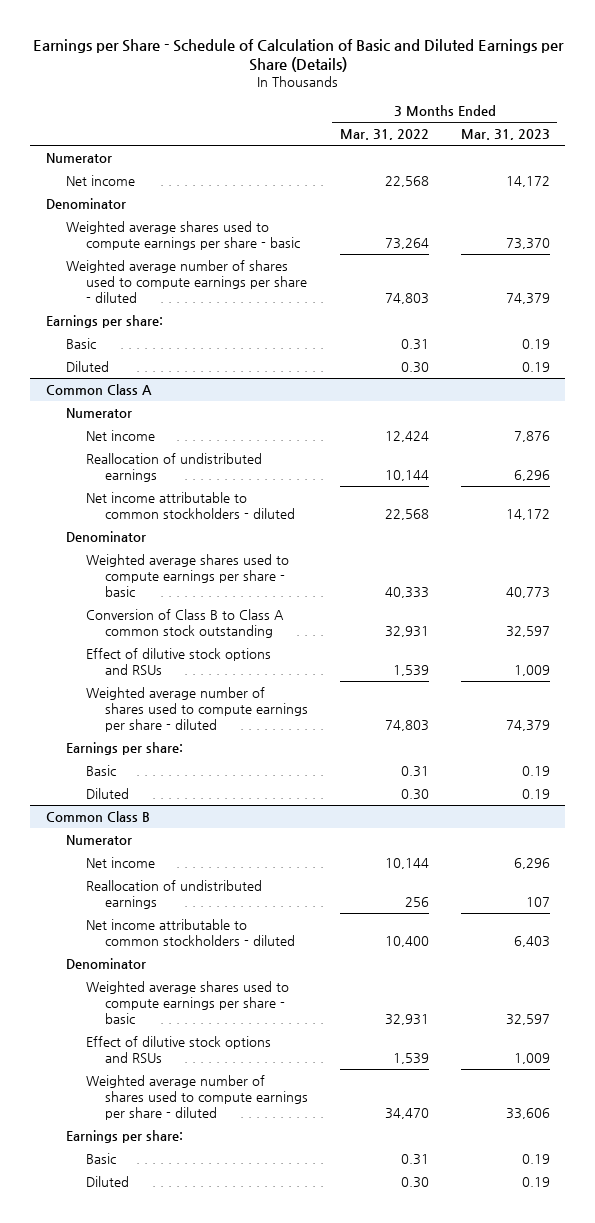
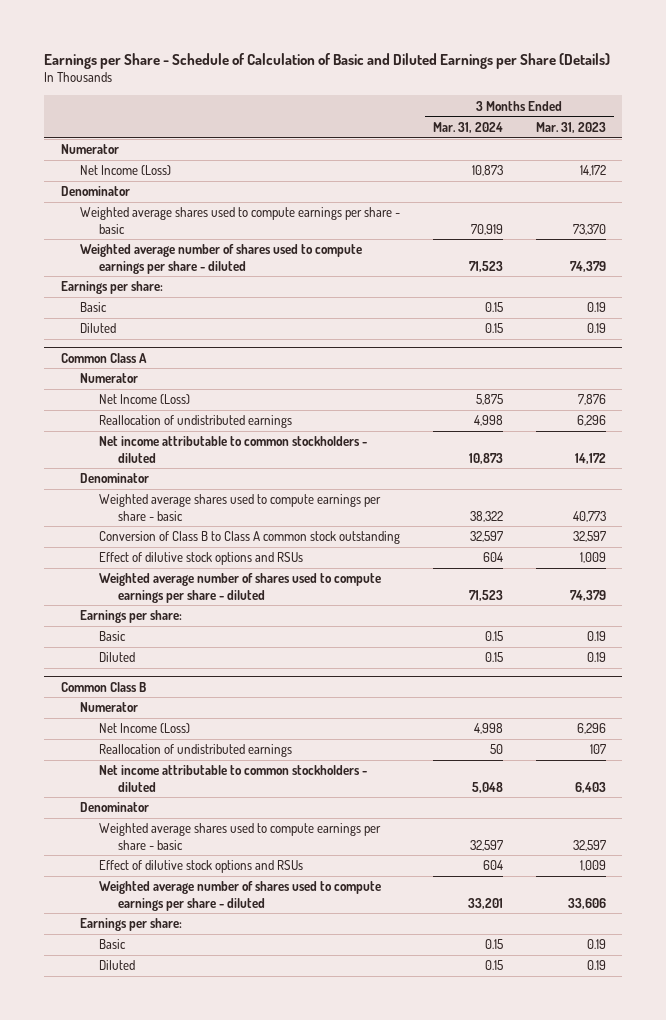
[339,129,429,141] Mar. 31, 2022 -> none
none -> [432,121,503,133] Mar. 31, 2024
[65,174,135,186] Net income -> [79,165,171,176] Net Income (Loss)
[85,429,155,441] Net income -> [98,394,190,405] Net Income (Loss)
[85,856,155,868] Net income -> [98,723,190,734] Net Income (Loss)

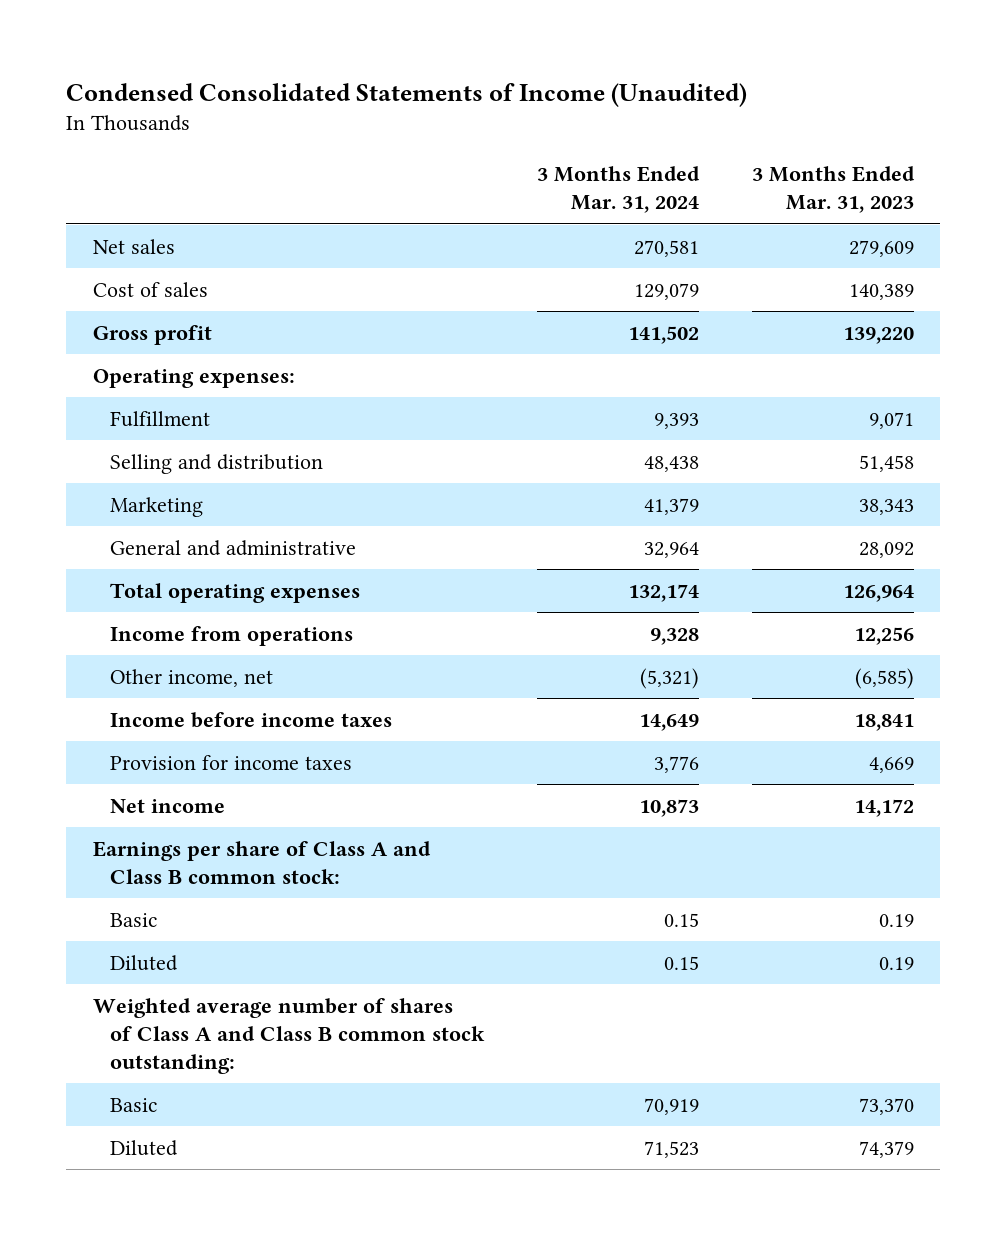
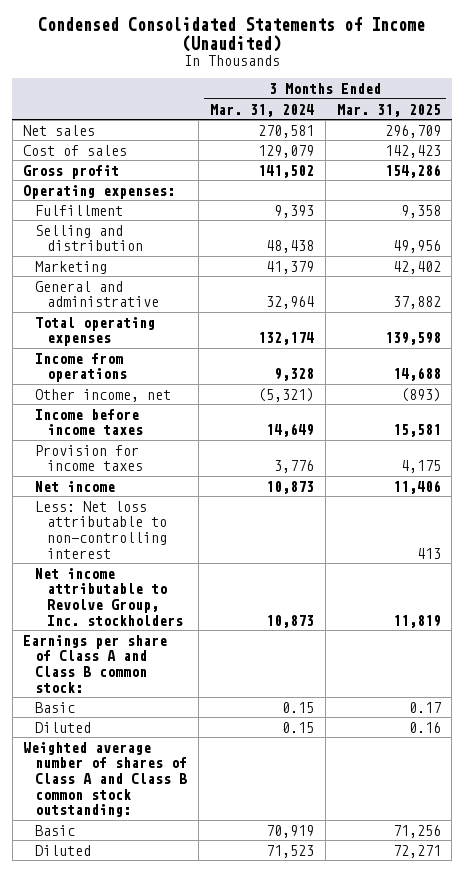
[751,166,915,214] 3 Months Ended Mar. 31, 2023 -> none
none -> [336,103,441,117] Mar. 31, 2025
none -> [35,500,168,559] Less: Net loss attributable to non-controlling interest
none -> [35,567,184,626] Net income attributable to Revolve Group, Inc. stockholders

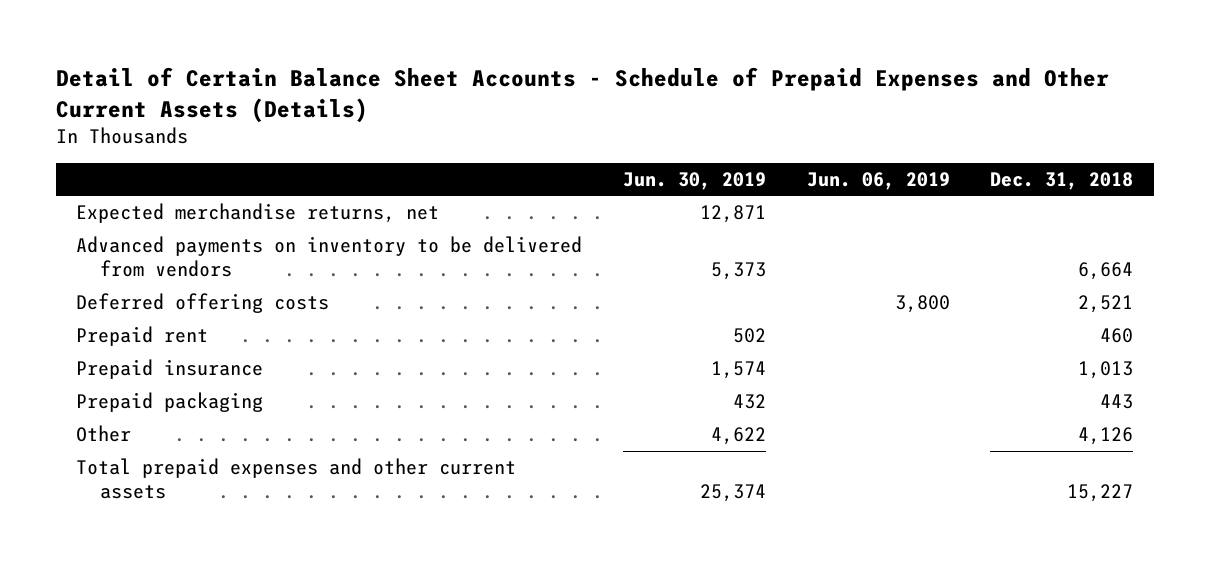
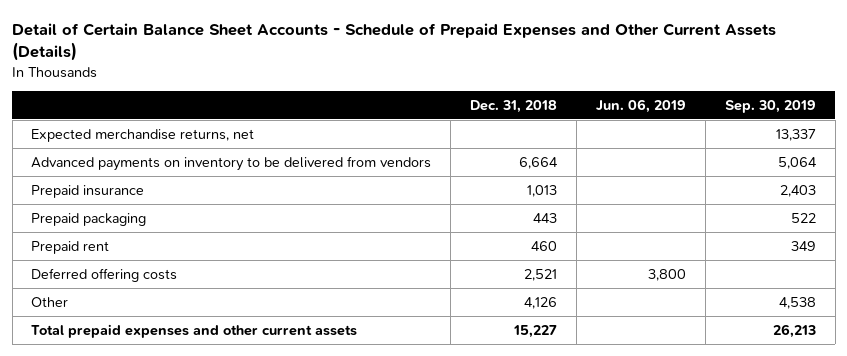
[622,171,766,190] Jun. 30, 2019 -> none
none -> [724,99,816,113] Sep. 30, 2019
[76,326,209,347] Prepaid rent -> [31,240,110,254] Prepaid rent
[76,293,330,314] Deferred offering costs -> [31,267,178,282] Deferred offering costs

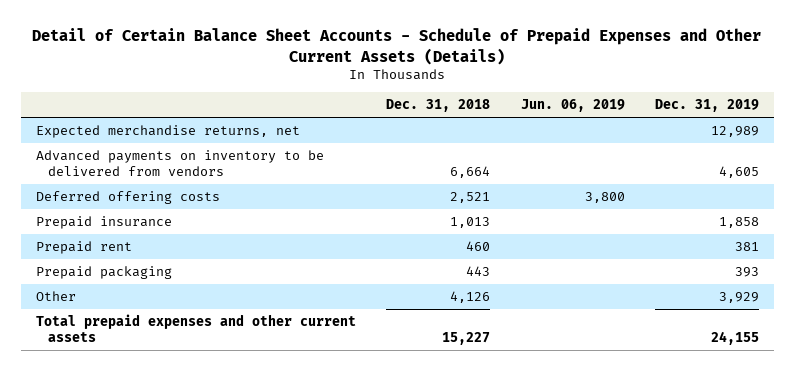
[724,99,816,113] Sep. 30, 2019 -> none
none -> [654,99,759,113] Dec. 31, 2019
[31,267,178,282] Deferred offering costs -> [36,191,221,205] Deferred offering costs
[31,212,147,226] Prepaid packaging -> [36,266,173,280] Prepaid packaging

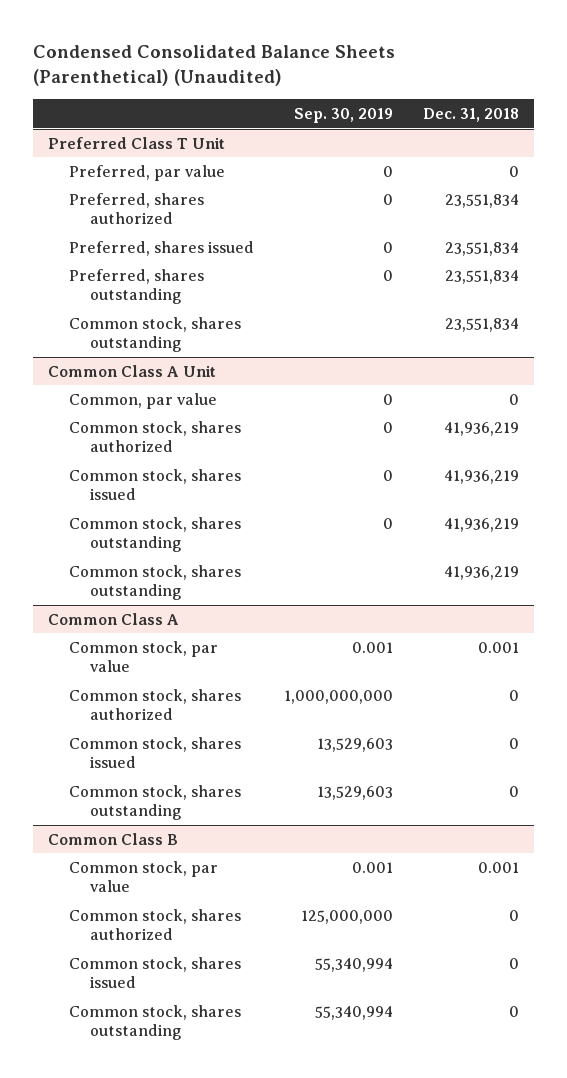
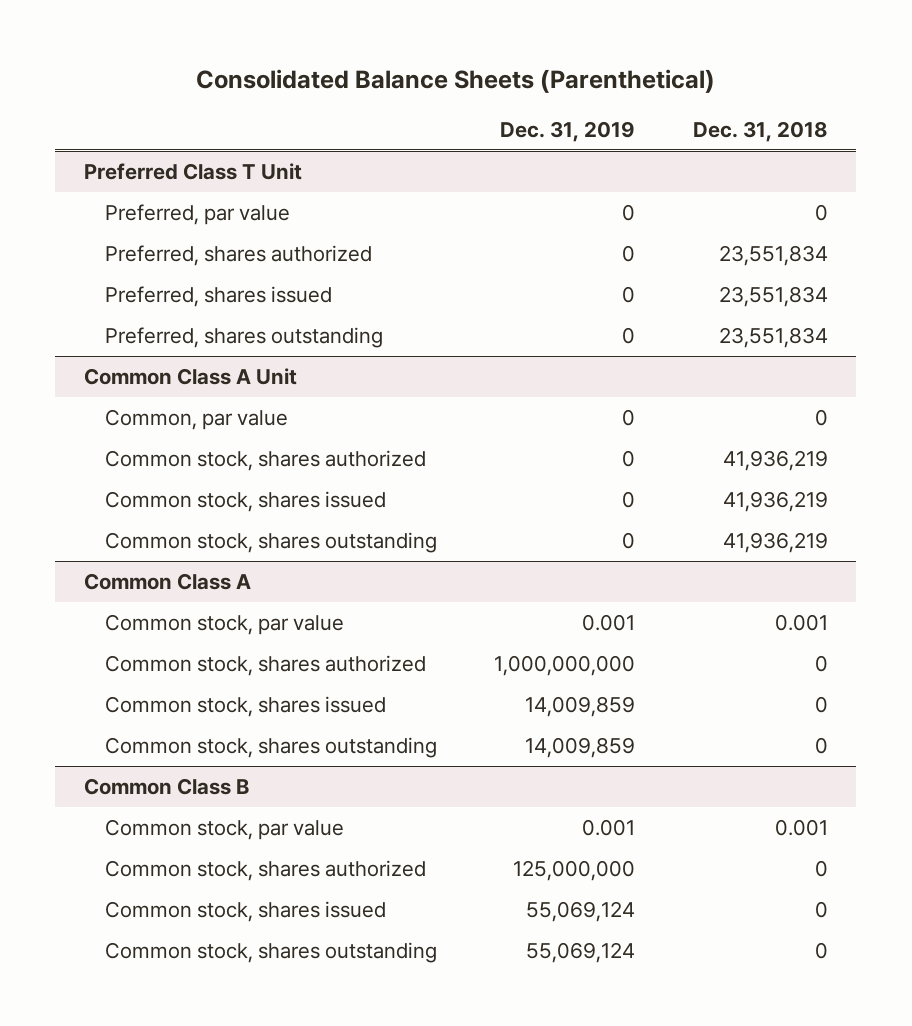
[33,45,396,87] Condensed Consolidated Balance Sheets (Parenthetical) (Unaudited) -> [195,69,715,94] Consolidated Balance Sheets (Parenthetical)
[293,107,393,123] Sep. 30, 2019 -> none
none -> [500,120,636,142] Dec. 31, 2019
[68,316,241,353] Common stock, shares outstanding -> none
[68,564,241,601] Common stock, shares outstanding -> none

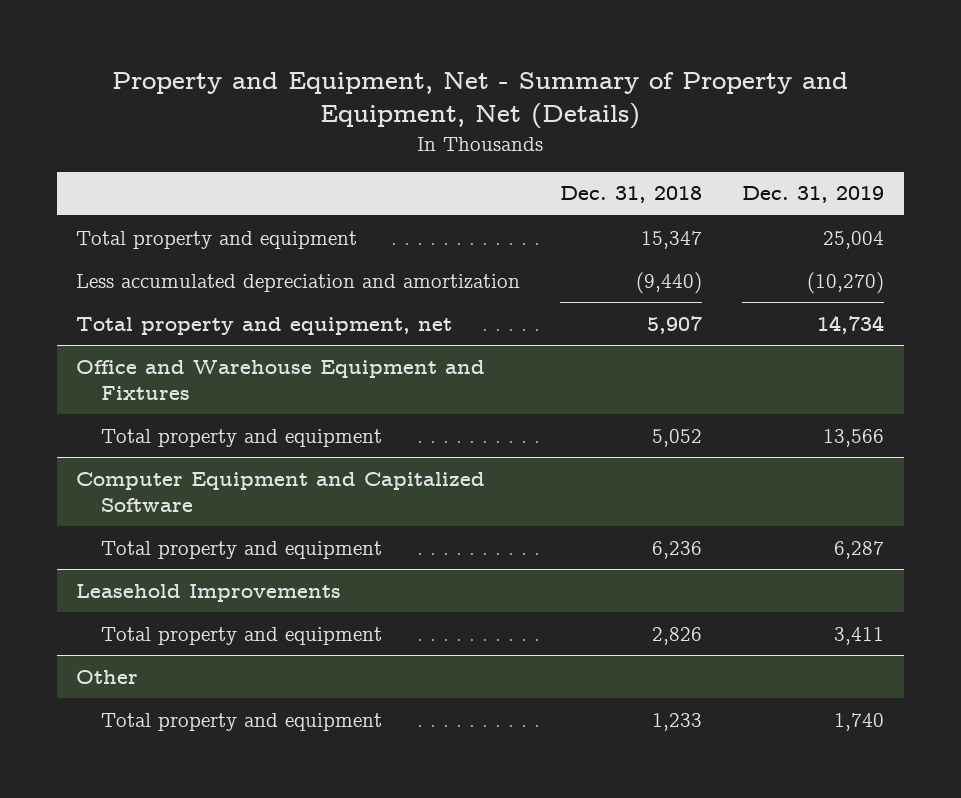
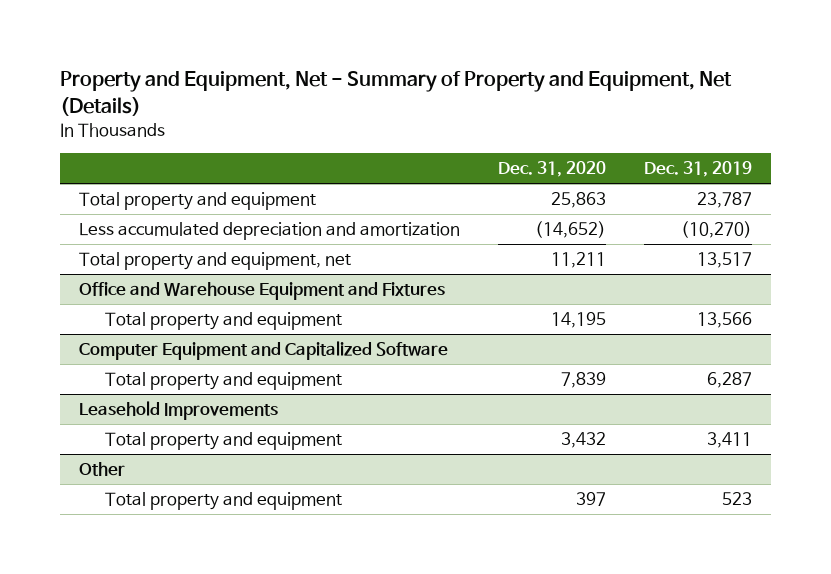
[560,186,703,204] Dec. 31, 2018 -> none
none -> [497,161,606,178] Dec. 31, 2020
[823,230,885,249] 25,004 -> [697,192,753,209] 23,787
[817,314,885,334] 14,734 -> [697,252,753,269] 13,517
[834,712,885,731] 1,740 -> [722,492,753,506] 523

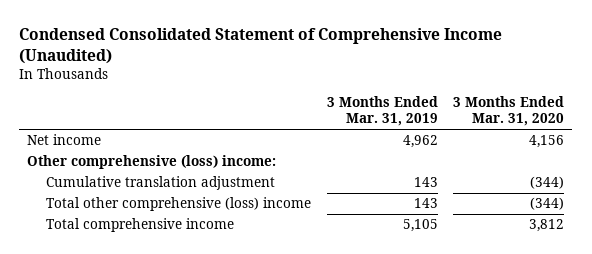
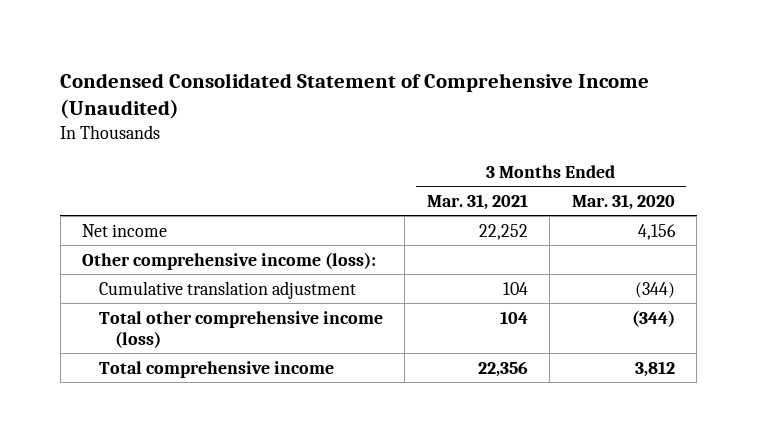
[326,96,438,127] 3 Months Ended Mar. 31, 2019 -> none
none -> [426,193,528,210] Mar. 31, 2021
[27,155,277,170] Other comprehensive (loss) income: -> [82,251,377,270] Other comprehensive income (loss):
[46,197,312,212] Total other comprehensive (loss) income -> [98,310,383,348] Total other comprehensive income (loss)

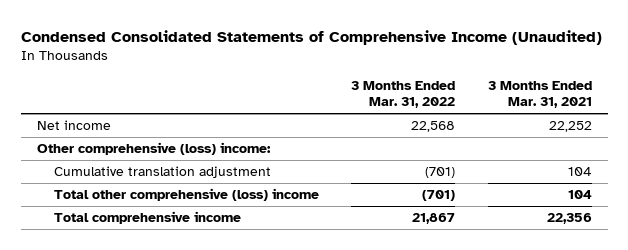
[60,72,650,120] Condensed Consolidated Statement of Comprehensive Income (Unaudited) -> [20,29,602,45] Condensed Consolidated Statements of Comprehensive Income (Unaudited)
[571,193,675,210] Mar. 31, 2020 -> none
none -> [351,80,456,108] 3 Months Ended Mar. 31, 2022
[82,251,377,270] Other comprehensive income (loss): -> [36,142,271,156] Other comprehensive (loss) income:
[98,310,383,348] Total other comprehensive income (loss) -> [54,188,320,202] Total other comprehensive (loss) income

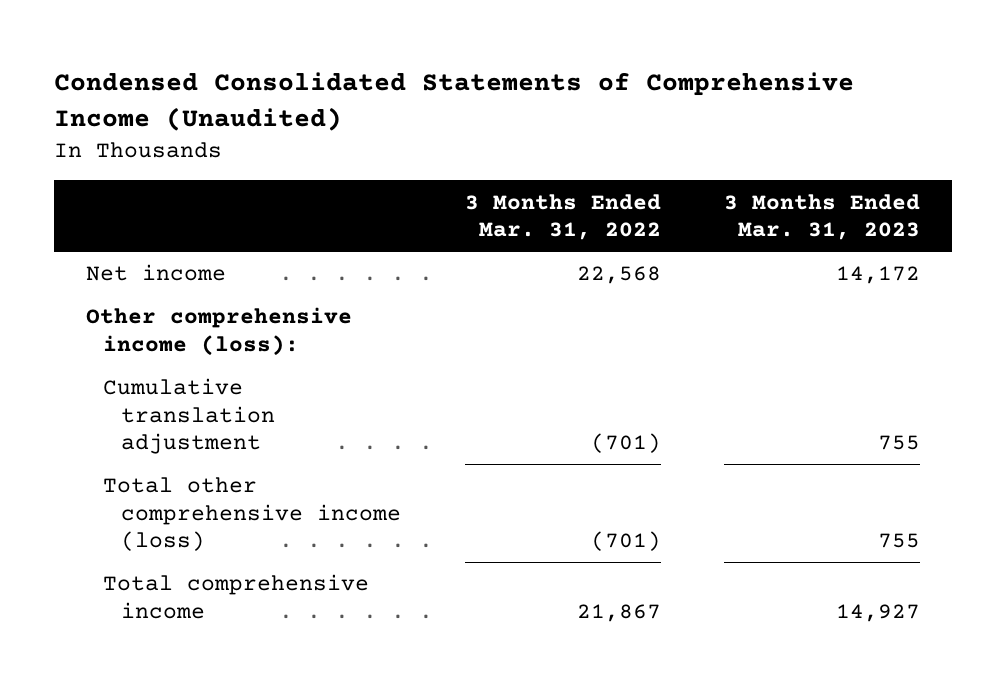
[487,80,592,108] 3 Months Ended Mar. 31, 2021 -> none
none -> [724,193,921,241] 3 Months Ended Mar. 31, 2023
[36,142,271,156] Other comprehensive (loss) income: -> [85,307,352,356] Other comprehensive income (loss):
[54,188,320,202] Total other comprehensive (loss) income -> [103,477,401,551] Total other comprehensive income (loss)

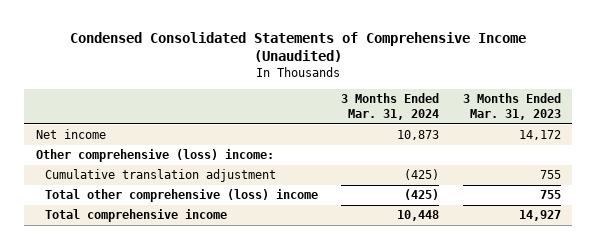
[464,193,661,241] 3 Months Ended Mar. 31, 2022 -> none
none -> [341,92,440,121] 3 Months Ended Mar. 31, 2024
[85,307,352,356] Other comprehensive income (loss): -> [35,149,274,163] Other comprehensive (loss) income:
[103,477,401,551] Total other comprehensive income (loss) -> [45,189,319,203] Total other comprehensive (loss) income

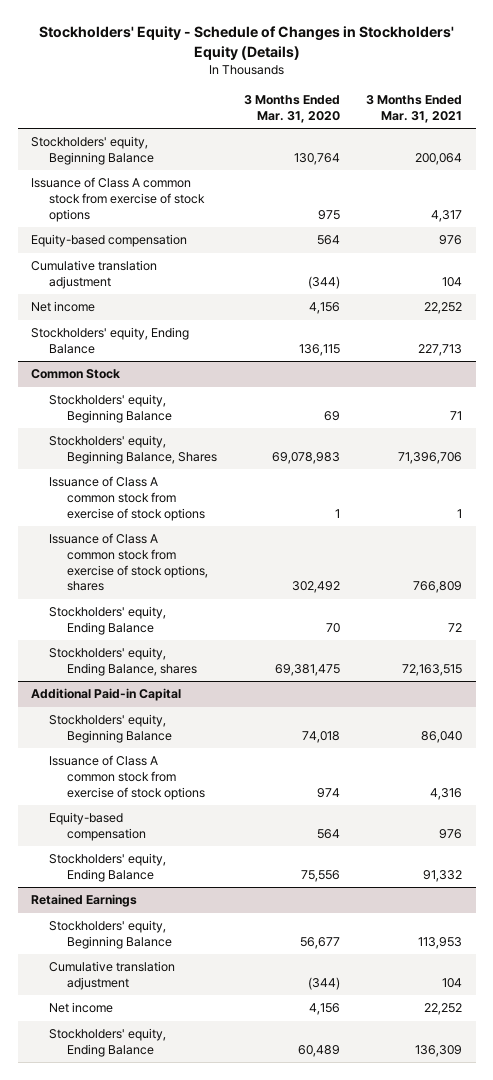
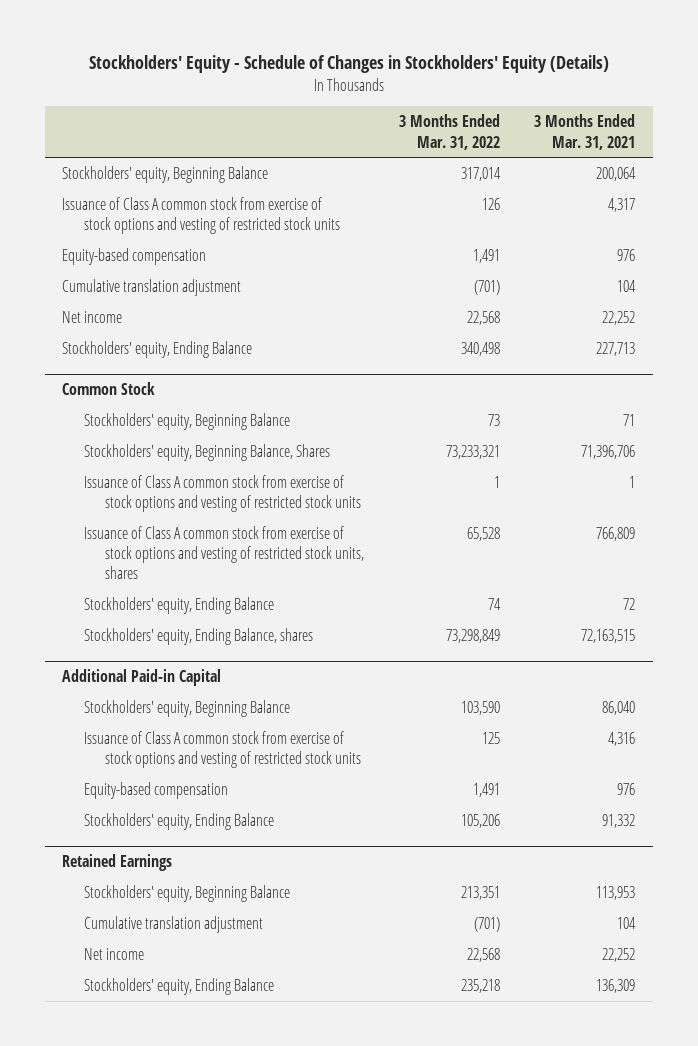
[243,95,340,124] 3 Months Ended Mar. 31, 2020 -> none
none -> [398,114,500,150] 3 Months Ended Mar. 31, 2022
[30,177,206,222] Issuance of Class A common stock from exercise of stock options -> [62,196,340,235] Issuance of Class A common stock from exercise of stock options and vesting of restricted stock units
[49,476,206,521] Issuance of Class A common stock from exercise of stock options -> [83,474,362,513] Issuance of Class A common stock from exercise of stock options and vesting of restricted stock units
[49,533,209,592] Issuance of Class A common stock from exercise of stock options, shares -> [83,525,365,580] Issuance of Class A common stock from exercise of stock options and vesting of restricted stock units, shares
[49,755,206,800] Issuance of Class A common stock from exercise of stock options -> [83,730,362,769] Issuance of Class A common stock from exercise of stock options and vesting of restricted stock units

